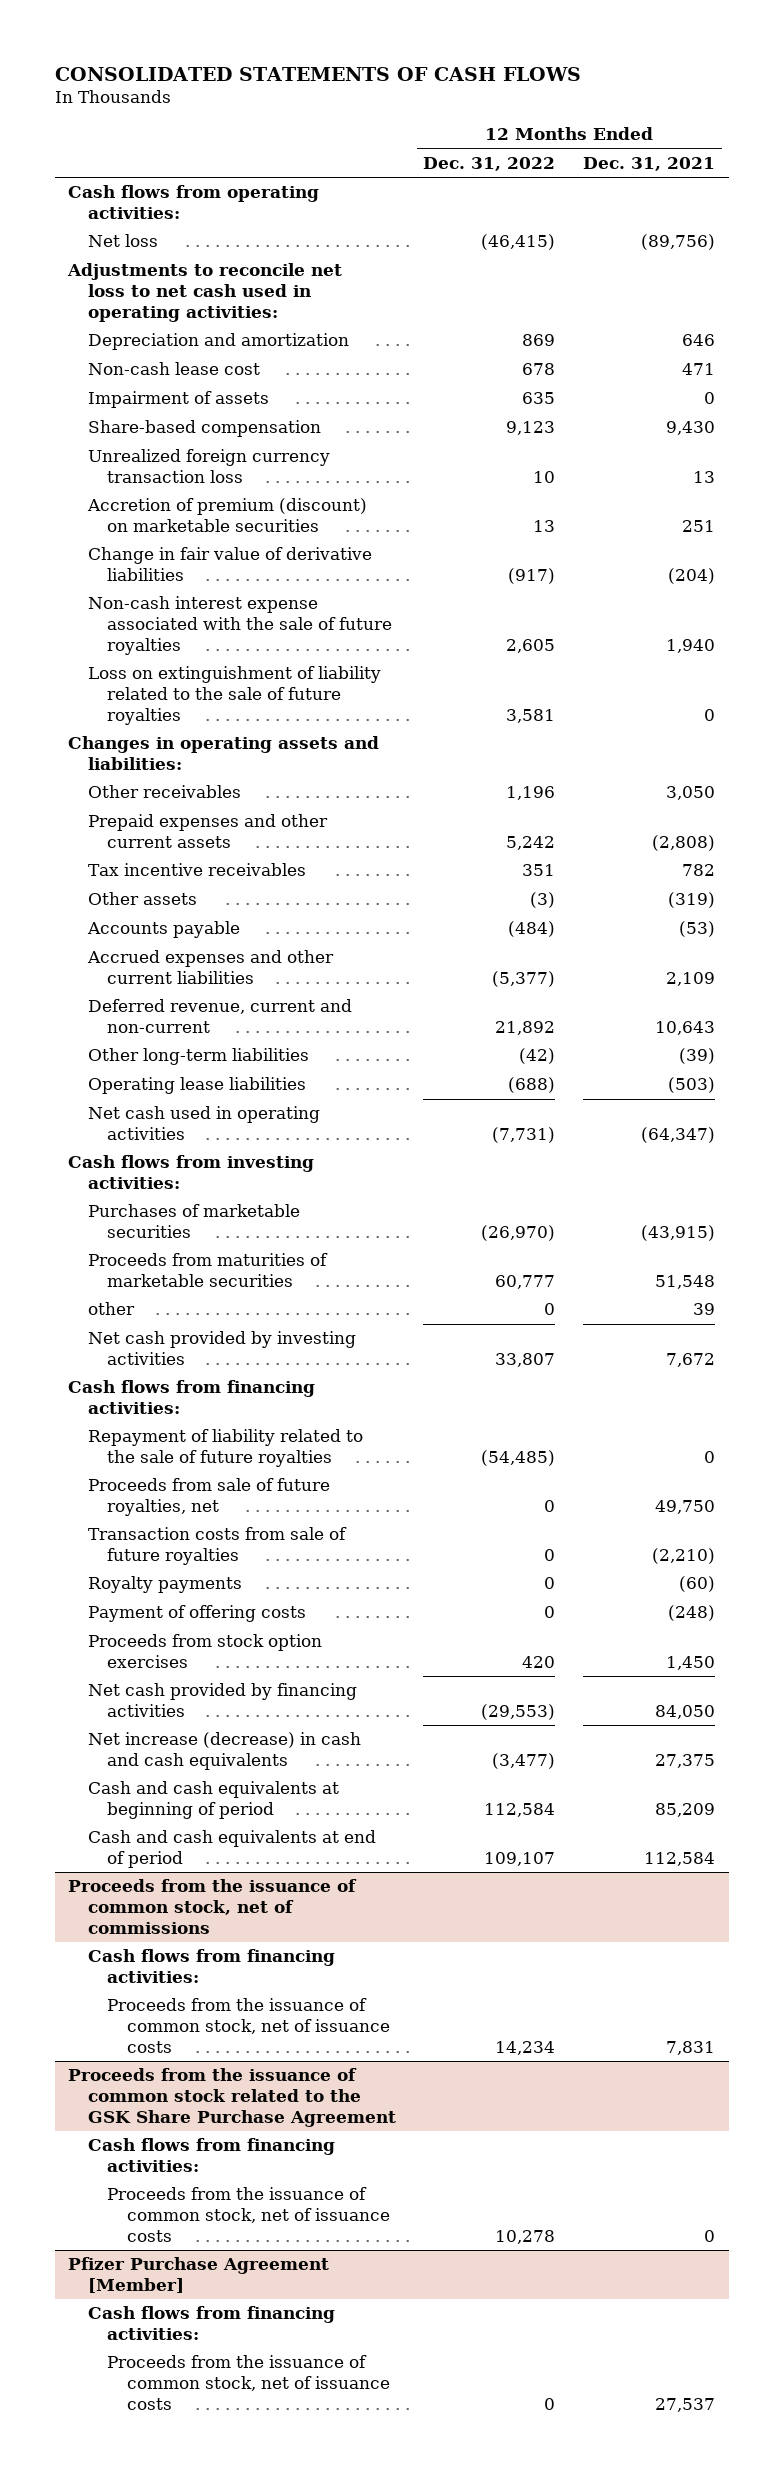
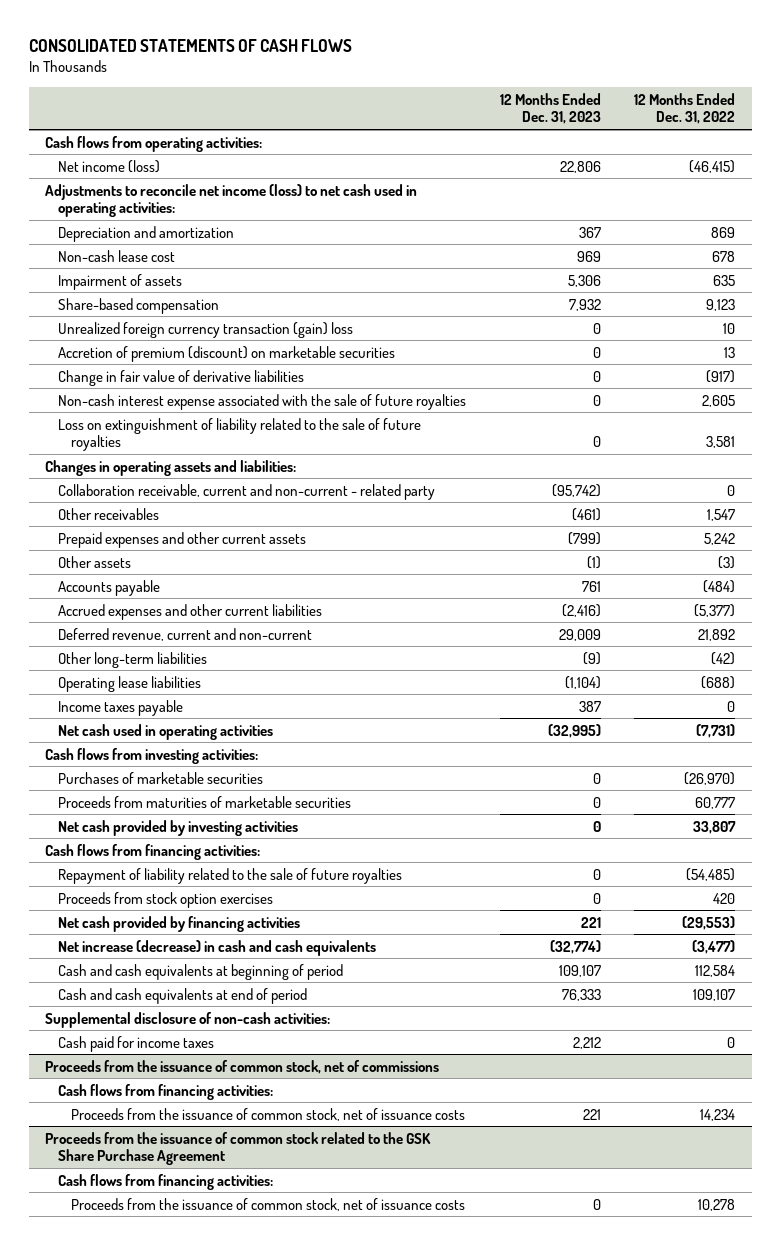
[583,157,716,172] Dec. 31, 2021 -> none
none -> [499,92,601,125] 12 Months Ended Dec. 31, 2023
[87,234,158,248] Net loss -> [58,159,161,173] Net income (loss)
[67,263,343,322] Adjustments to reconcile net loss to net cash used in operating activities: -> [45,183,418,218] Adjustments to reconcile net income (loss) to net cash used in operating activities:
[87,449,330,484] Unrealized foreign currency transaction loss -> [58,321,354,338] Unrealized foreign currency transaction (gain) loss
none -> [58,483,436,500] Collaboration receivable, current and non-current - related party
[506,786,556,801] 1,196 -> [707,508,736,521] 1,547
[87,863,306,877] Tax incentive receivables -> none
none -> [58,699,184,716] Income taxes payable
[87,1302,135,1316] other -> none
[87,1478,330,1517] Proceeds from sale of future royalties, net -> none
[87,1527,347,1566] Transaction costs from sale of future royalties -> none
[87,1576,242,1594] Royalty payments -> none
[87,1605,306,1623] Payment of offering costs -> none
none -> [45,1011,331,1028] Supplemental disclosure of non-cash activities:
none -> [58,1035,215,1052] Cash paid for income taxes
[68,2257,330,2294] Pfizer Purchase Agreement [Member] -> none
[87,2306,335,2341] Cash flows from financing activities: -> none
[107,2355,390,2410] Proceeds from the issuance of common stock, net of issuance costs -> none

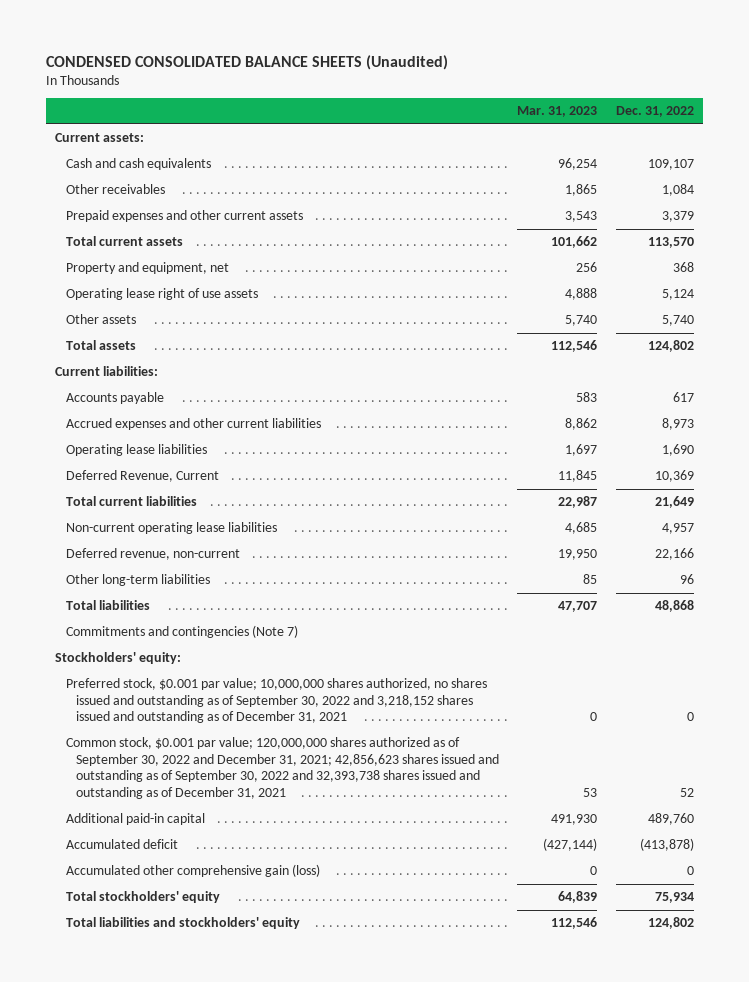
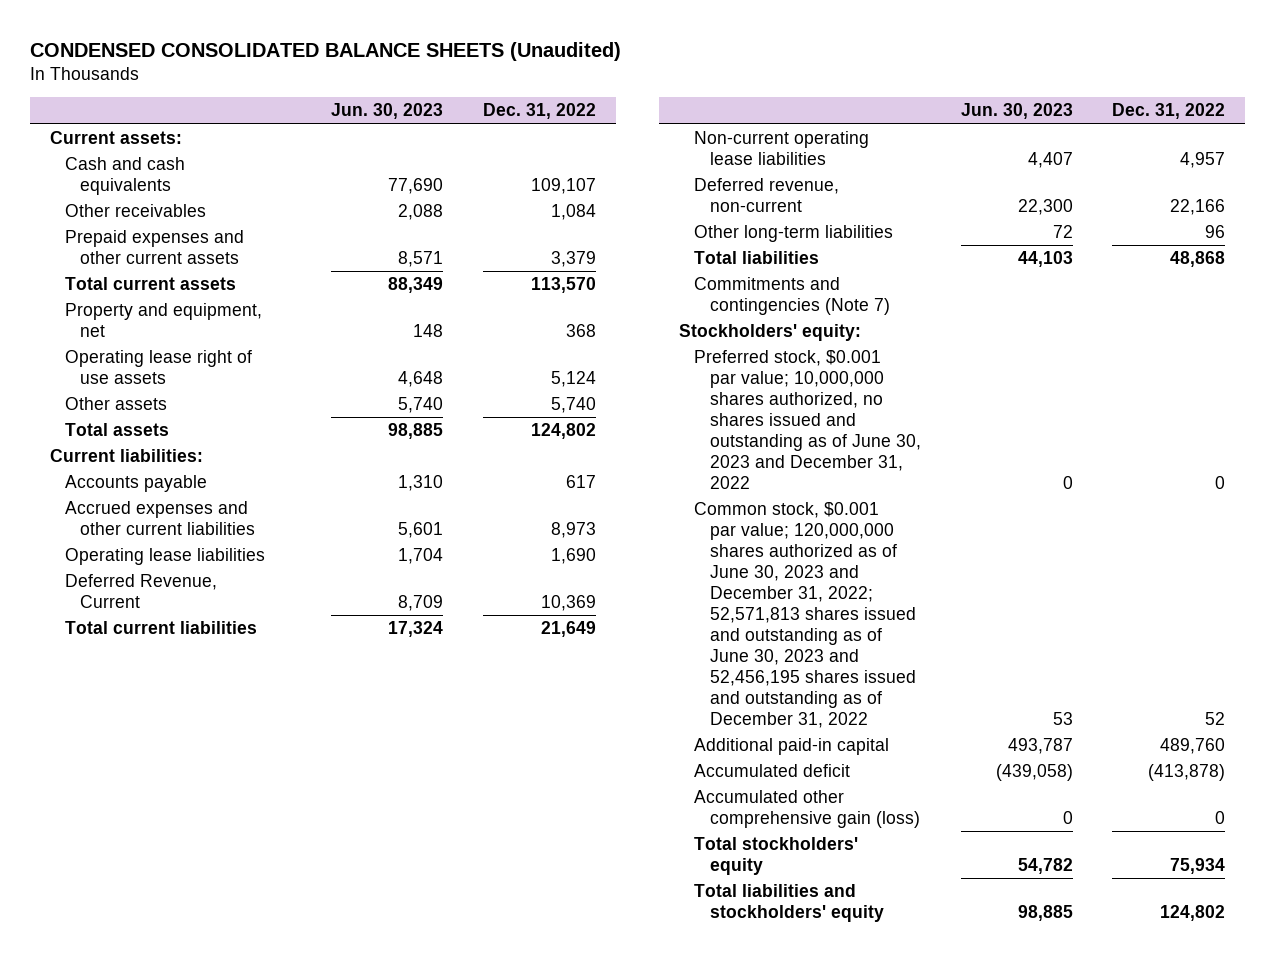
[517,106,598,118] Mar. 31, 2023 -> none
none -> [331,103,444,120] Jun. 30, 2023
[65,678,487,724] Preferred stock, $0.001 par value; 10,000,000 shares authorized, no shares issued and outstanding as of September 30, 2022 and 3,218,152 shares issued and outstanding as of December 31, 2021 -> [694,350,921,490] Preferred stock, $0.001 par value; 10,000,000 shares authorized, no shares issued and outstanding as of June 30, 2023 and December 31, 2022
[65,737,499,800] Common stock, $0.001 par value; 120,000,000 shares authorized as of September 30, 2022 and December 31, 2021; 42,856,623 shares issued and outstanding as of September 30, 2022 and 32,393,738 shares issued and outstanding as of December 31, 2021 -> [694,502,916,729] Common stock, $0.001 par value; 120,000,000 shares authorized as of June 30, 2023 and December 31, 2022; 52,571,813 shares issued and outstanding as of June 30, 2023 and 52,456,195 shares issued and outstanding as of December 31, 2022

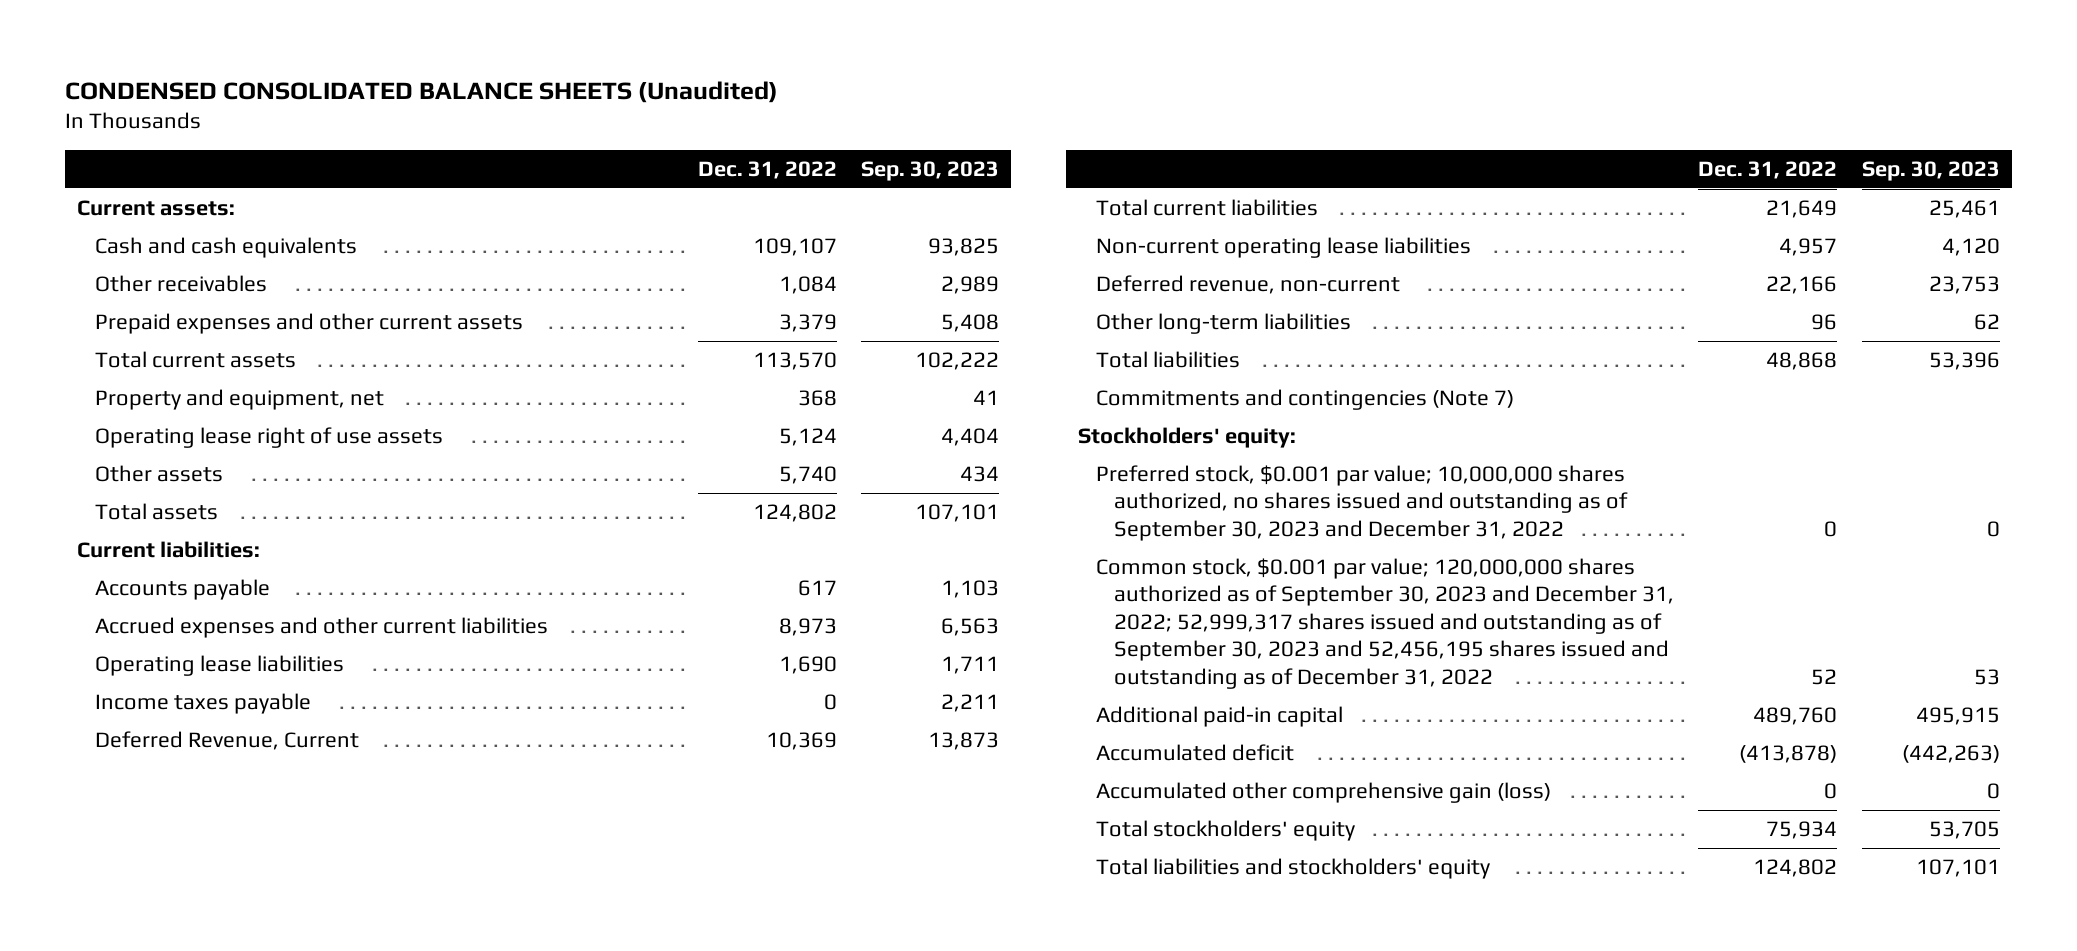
[331,103,444,120] Jun. 30, 2023 -> none
none -> [861,160,1000,181] Sep. 30, 2023
none -> [95,692,312,714] Income taxes payable
[694,350,921,490] Preferred stock, $0.001 par value; 10,000,000 shares authorized, no shares issued and outstanding as of June 30, 2023 and December 31, 2022 -> [1095,464,1629,541] Preferred stock, $0.001 par value; 10,000,000 shares authorized, no shares issued and outstanding as of September 30, 2023 and December 31, 2022
[694,502,916,729] Common stock, $0.001 par value; 120,000,000 shares authorized as of June 30, 2023 and December 31, 2022; 52,571,813 shares issued and outstanding as of June 30, 2023 and 52,456,195 shares issued and outstanding as of December 31, 2022 -> [1095,557,1675,689] Common stock, $0.001 par value; 120,000,000 shares authorized as of September 30, 2023 and December 31, 2022; 52,999,317 shares issued and outstanding as of September 30, 2023 and 52,456,195 shares issued and outstanding as of December 31, 2022

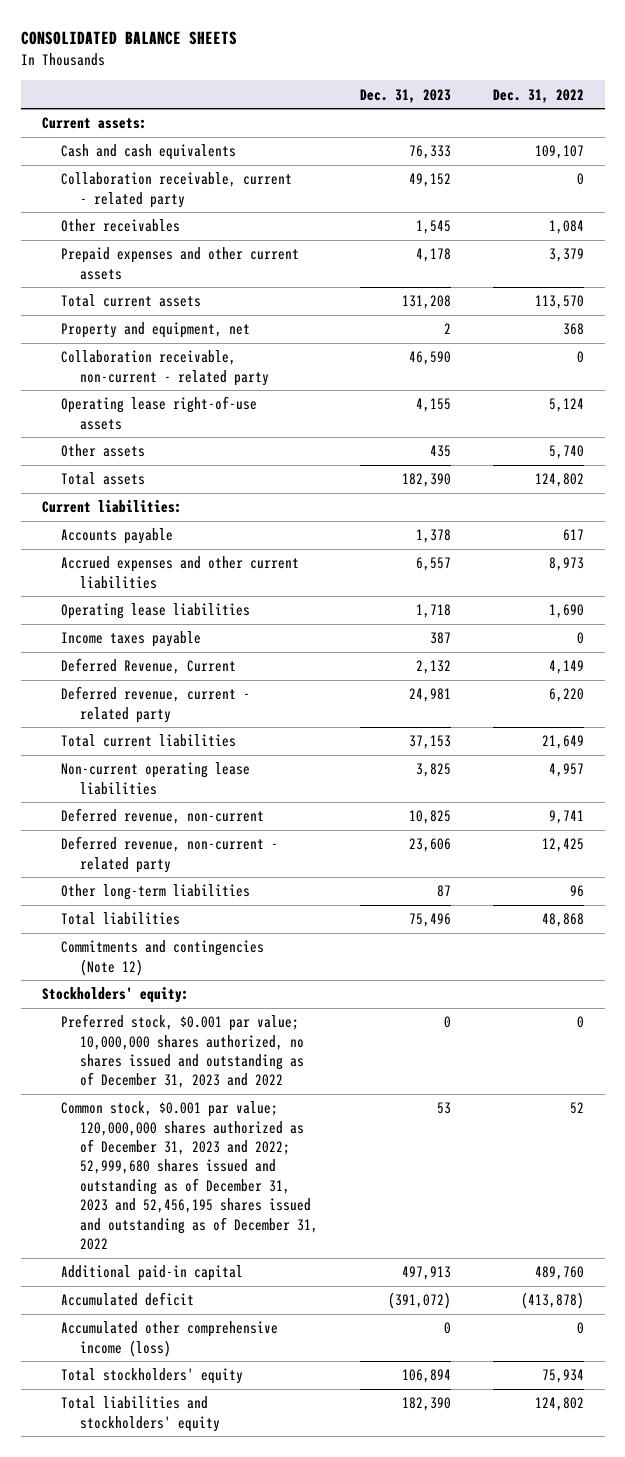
[64,80,778,103] CONDENSED CONSOLIDATED BALANCE SHEETS (Unaudited) -> [20,31,237,46] CONSOLIDATED BALANCE SHEETS
[861,160,1000,181] Sep. 30, 2023 -> none
none -> [359,88,451,103] Dec. 31, 2023
none -> [60,172,292,208] Collaboration receivable, current - related party
none -> [60,350,269,386] Collaboration receivable, non-current - related party
[95,426,444,448] Operating lease right of use assets -> [60,396,257,430] Operating lease right-of-use assets
[765,731,837,750] 10,369 -> [548,660,584,675] 4,149
none -> [60,686,250,723] Deferred revenue, current - related party
[1766,275,1838,294] 22,166 -> [548,810,584,825] 9,741
none -> [60,836,278,873] Deferred revenue, non-current - related party
[1095,388,1514,410] Commitments and contingencies (Note 7) -> [60,940,264,976] Commitments and contingencies (Note 12)
[1095,464,1629,541] Preferred stock, $0.001 par value; 10,000,000 shares authorized, no shares issued and outstanding as of September 30, 2023 and December 31, 2022 -> [60,1014,304,1089] Preferred stock, $0.001 par value; 10,000,000 shares authorized, no shares issued and outstanding as of December 31, 2023 and 2022
[1095,557,1675,689] Common stock, $0.001 par value; 120,000,000 shares authorized as of September 30, 2023 and December 31, 2022; 52,999,317 shares issued and outstanding as of September 30, 2023 and 52,456,195 shares issued and outstanding as of December 31, 2022 -> [60,1101,318,1251] Common stock, $0.001 par value; 120,000,000 shares authorized as of December 31, 2023 and 2022; 52,999,680 shares issued and outstanding as of December 31, 2023 and 52,456,195 shares issued and outstanding as of December 31, 2022
[1095,781,1551,803] Accumulated other comprehensive gain (loss) -> [60,1321,278,1357] Accumulated other comprehensive income (loss)

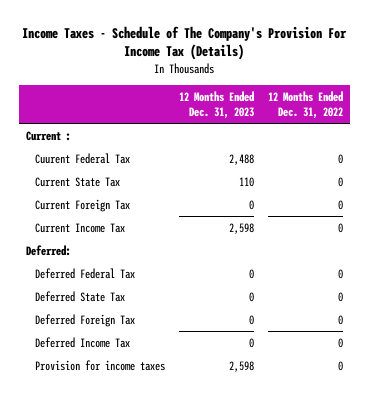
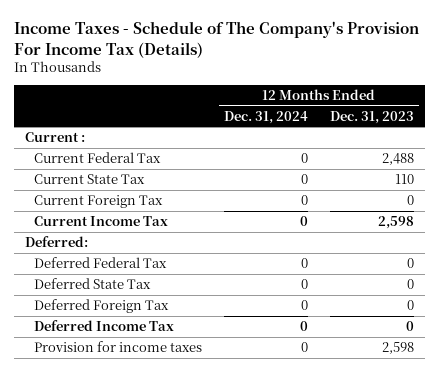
[267,90,343,119] 12 Months Ended Dec. 31, 2022 -> none
none -> [224,110,309,124] Dec. 31, 2024
[35,152,131,164] Cuurent Federal Tax -> [34,152,162,164] Current Federal Tax

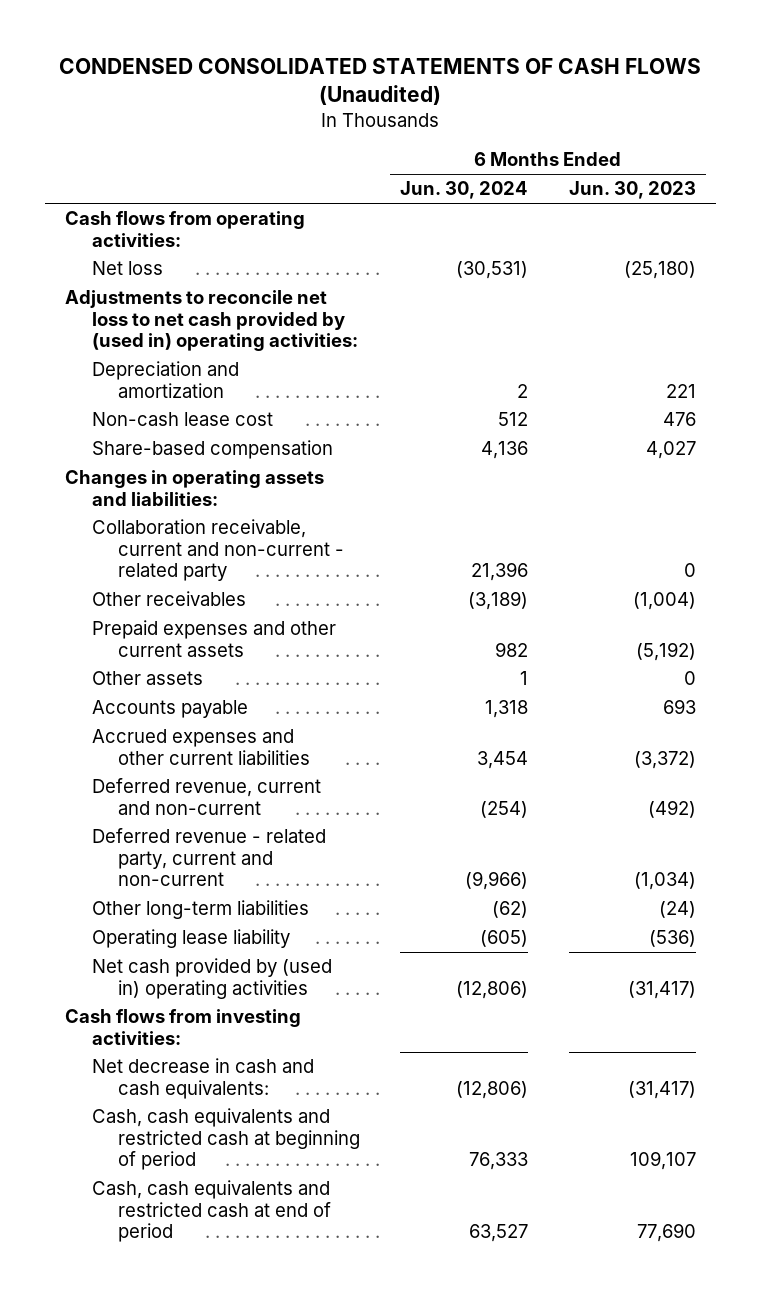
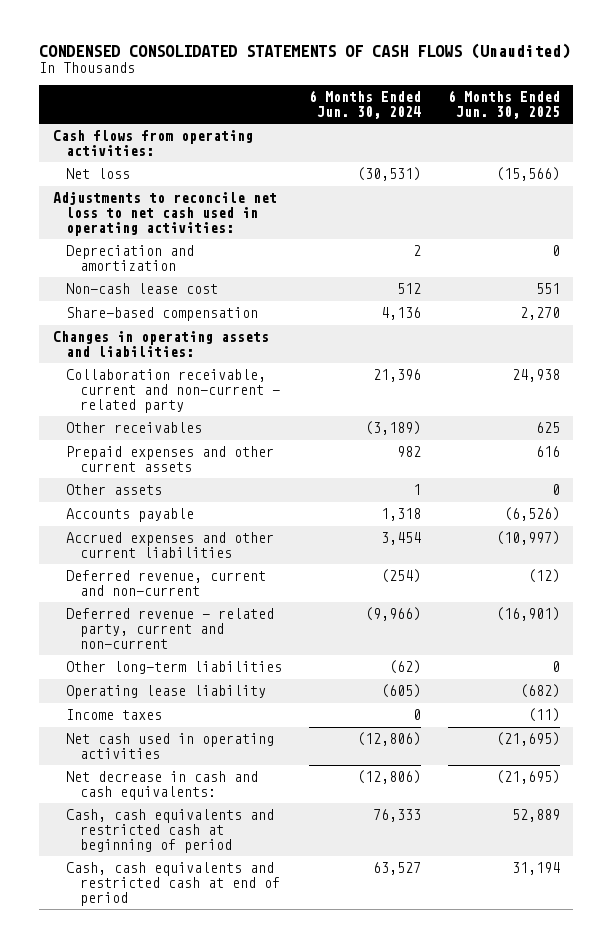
[568,181,696,200] Jun. 30, 2023 -> none
none -> [447,90,560,119] 6 Months Ended Jun. 30, 2025
[65,290,358,351] Adjustments to reconcile net loss to net cash provided by (used in) operating activities: -> [52,192,277,236] Adjustments to reconcile net loss to net cash used in operating activities:
[65,1009,302,1045] Cash flows from investing activities: -> none
none -> [66,709,163,721] Income taxes
[91,958,332,999] Net cash provided by (used in) operating activities -> [66,733,275,759] Net cash used in operating activities

